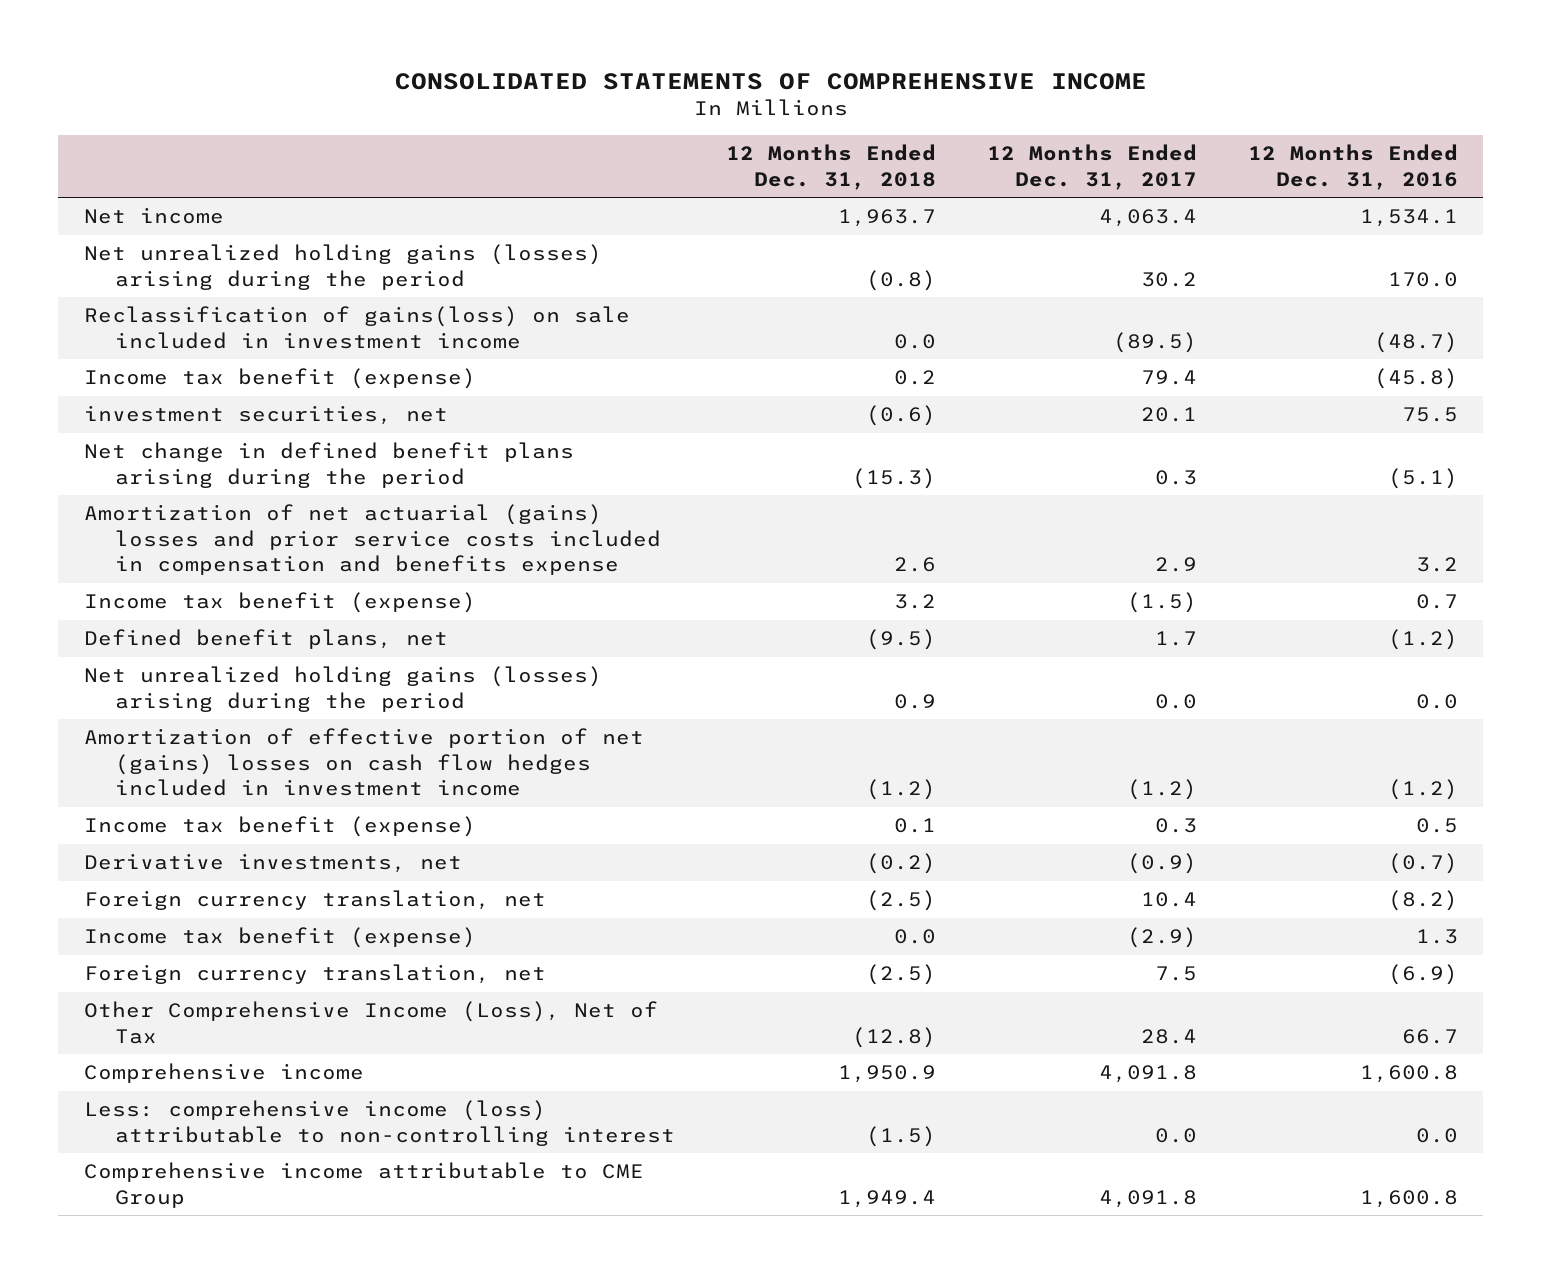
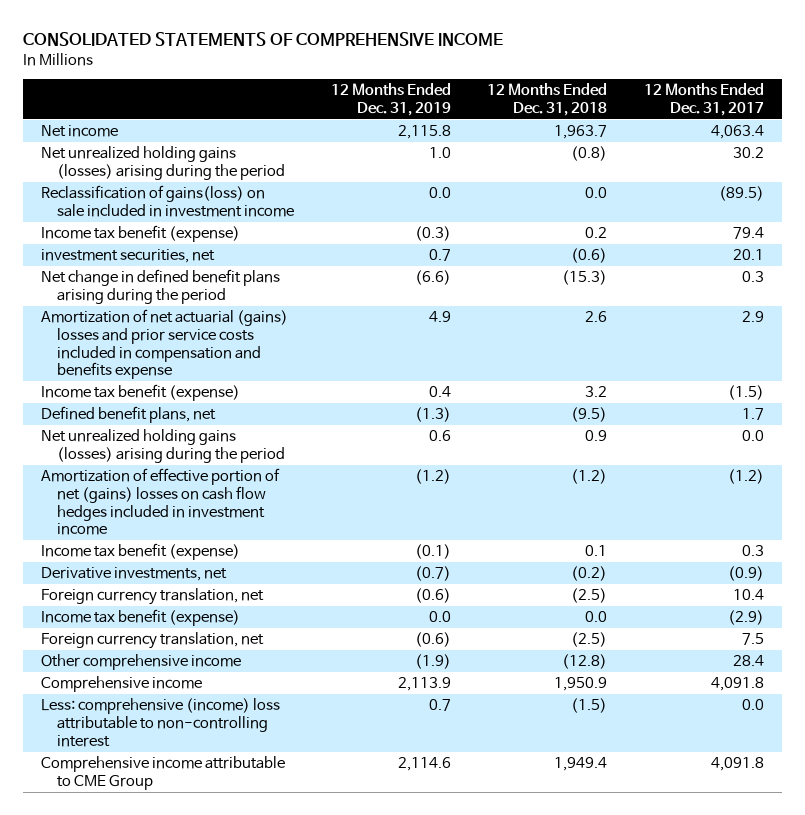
[1247,144,1458,190] 12 Months Ended Dec. 31, 2016 -> none
none -> [330,83,451,117] 12 Months Ended Dec. 31, 2019
[83,1001,658,1044] Other Comprehensive Income (Loss), Net of Tax -> [41,654,242,671] Other comprehensive income
[83,1100,675,1146] Less: comprehensive income (loss) attributable to non-controlling interest -> [41,698,281,747] Less: comprehensive (income) loss attributable to non-controlling interest

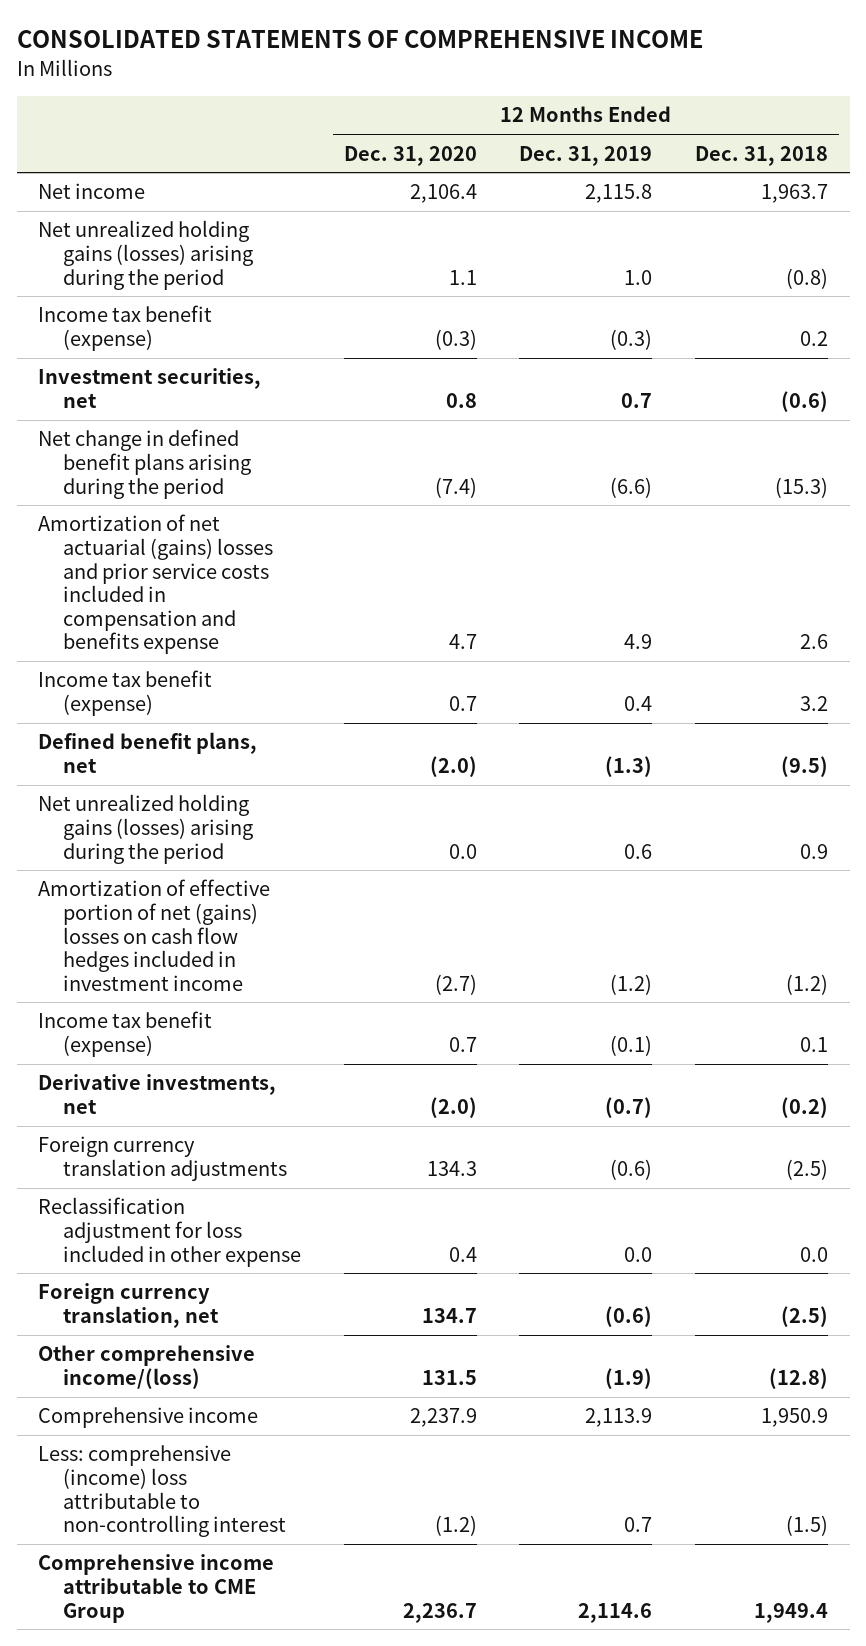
[643,83,764,117] 12 Months Ended Dec. 31, 2017 -> none
none -> [343,145,477,166] Dec. 31, 2020
[41,185,295,217] Reclassification of gains(loss) on sale included in investment income -> none
[41,249,216,264] investment securities, net -> [38,368,262,408] Investment securities, net
[41,609,241,627] Income tax benefit (expense) -> none
[41,588,265,606] Foreign currency translation, net -> [38,1136,287,1181] Foreign currency translation adjustments
none -> [38,1197,301,1267] Reclassification adjustment for loss included in other expense
[41,654,242,671] Other comprehensive income -> [38,1345,256,1389] Other comprehensive income/(loss)

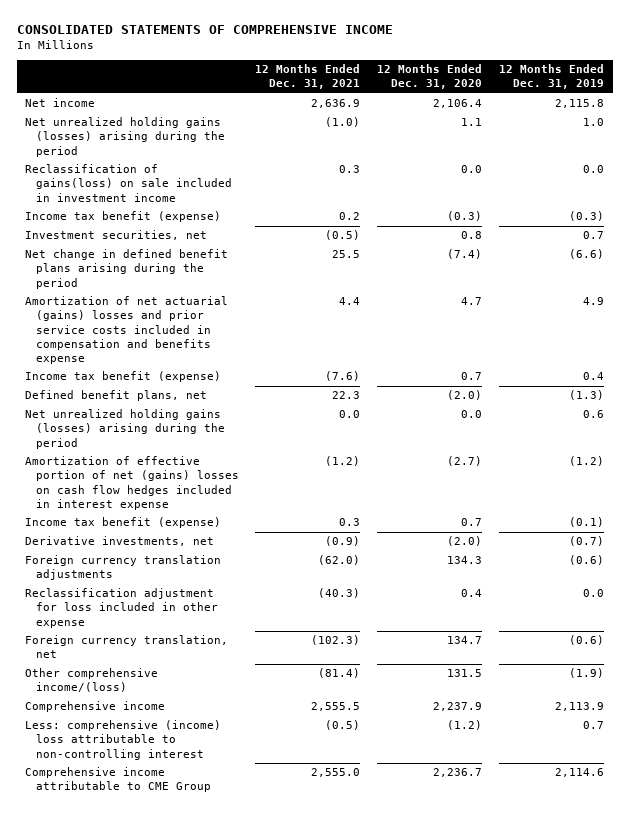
[695,145,829,166] Dec. 31, 2018 -> none
none -> [255,64,361,90] 12 Months Ended Dec. 31, 2021
none -> [25,164,232,202] Reclassification of gains(loss) on sale included in investment income
[38,879,271,991] Amortization of effective portion of net (gains) losses on cash flow hedges included in investment income -> [25,456,239,510] Amortization of effective portion of net (gains) losses on cash flow hedges included in interest expense

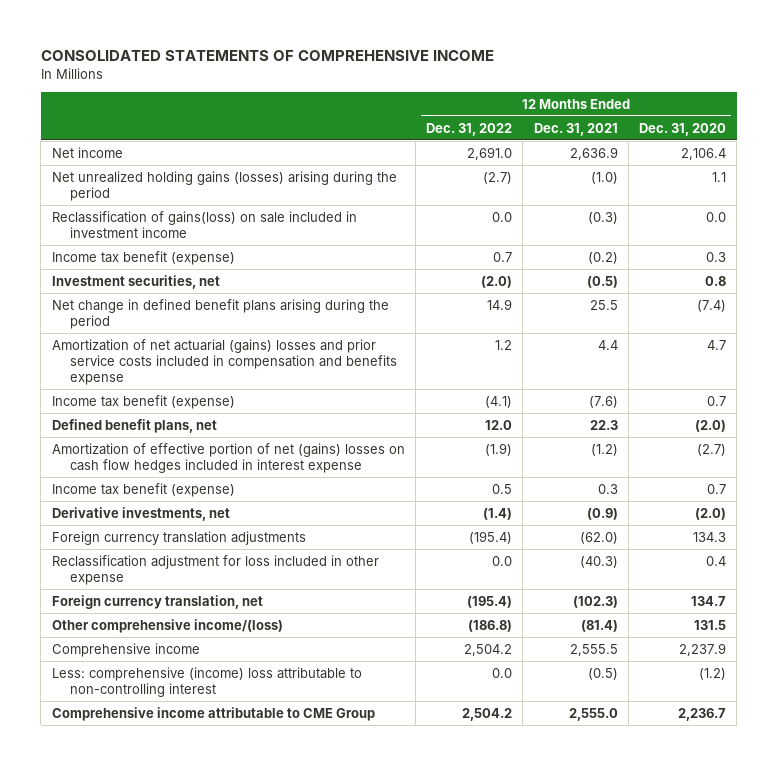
[499,64,605,90] 12 Months Ended Dec. 31, 2019 -> none
none -> [426,122,513,136] Dec. 31, 2022
[339,165,361,174] 0.3 -> [587,211,618,224] (0.3)
[339,212,361,221] 0.2 -> [587,251,618,264] (0.2)
[447,211,483,222] (0.3) -> [706,251,727,262] 0.3
[25,409,225,449] Net unrealized holding gains (losses) arising during the period -> none

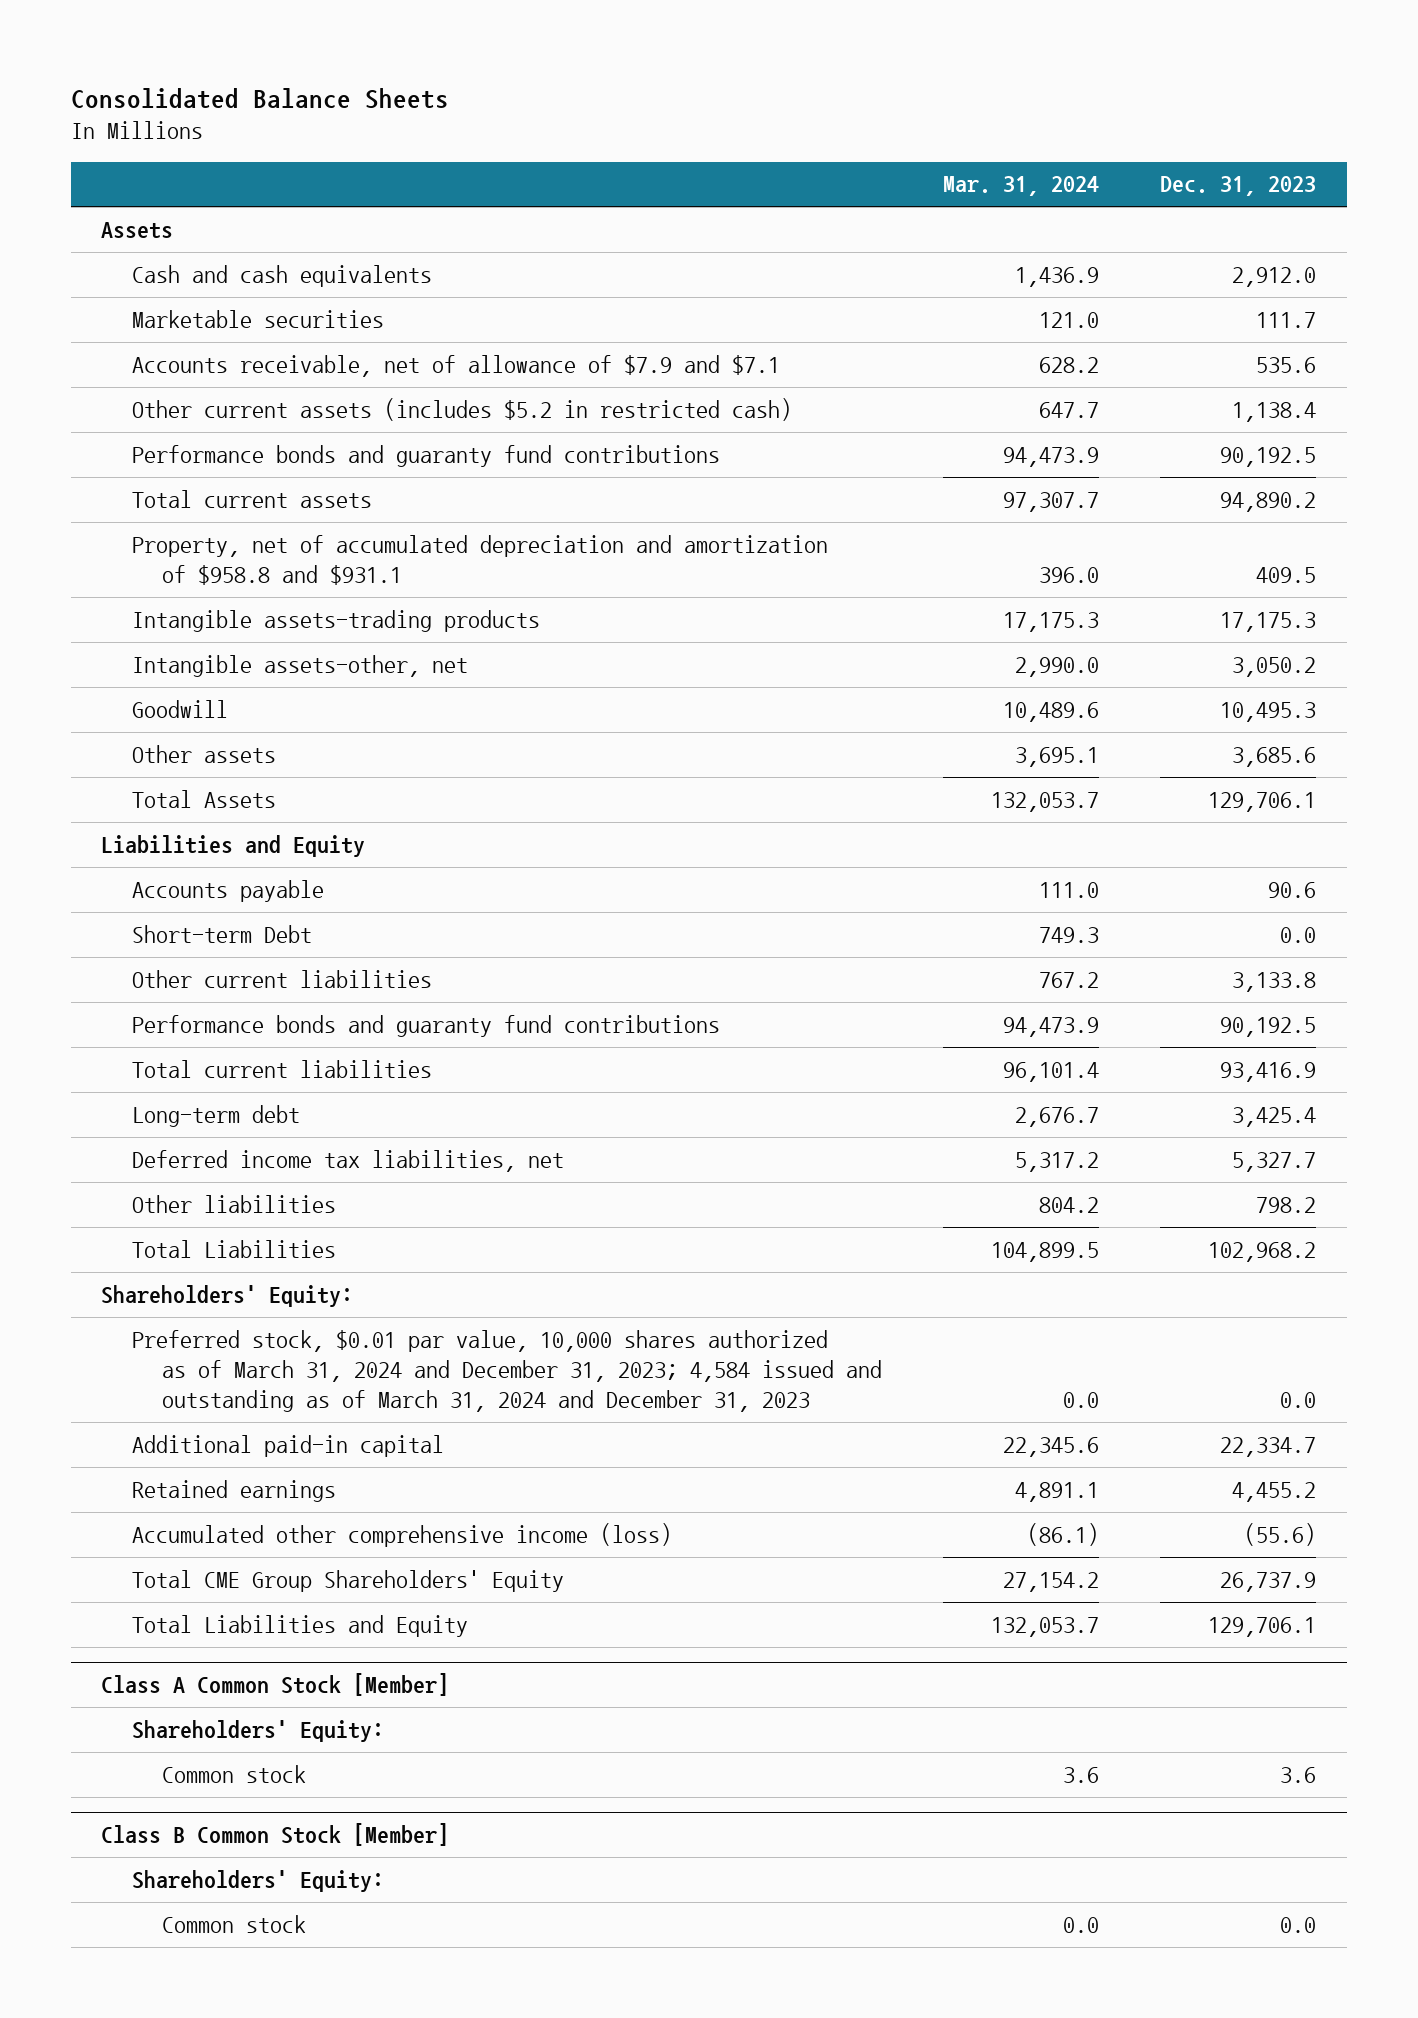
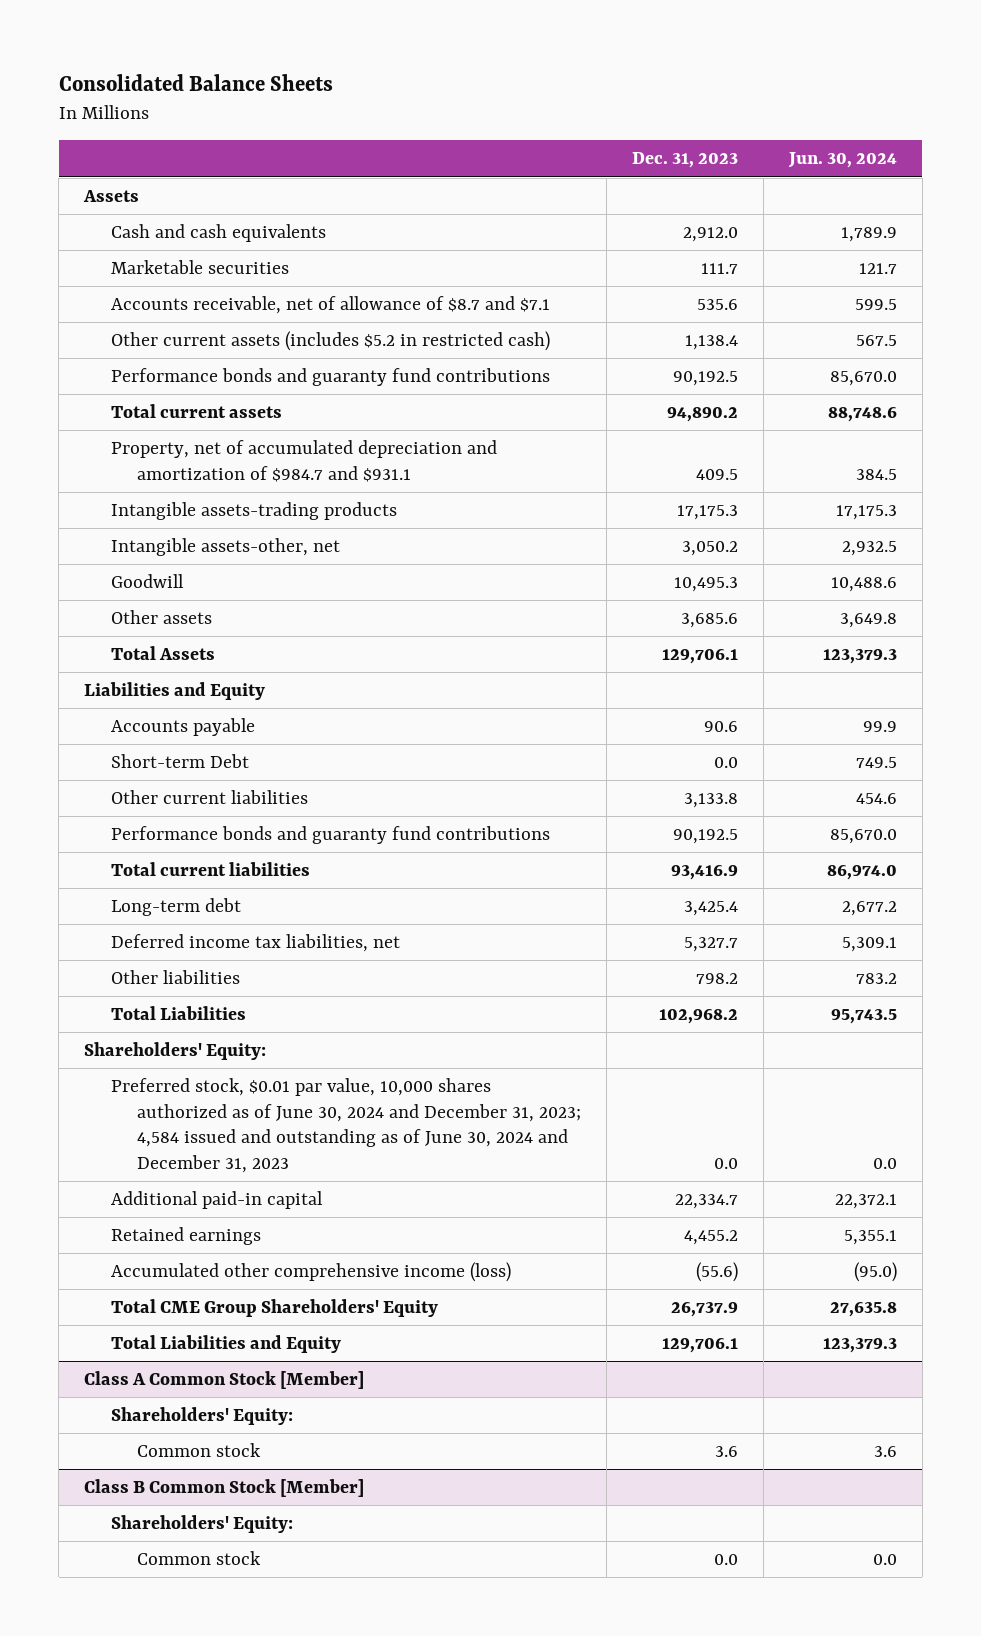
[943,176,1100,197] Mar. 31, 2024 -> none
none -> [787,152,897,169] Jun. 30, 2024
[131,354,780,377] Accounts receivable, net of allowance of $7.9 and $7.1 -> [110,296,550,315] Accounts receivable, net of allowance of $8.7 and $7.1
[131,534,828,585] Property, net of accumulated depreciation and amortization of $958.8 and $931.1 -> [110,440,497,482] Property, net of accumulated depreciation and amortization of $984.7 and $931.1
[131,1329,883,1412] Preferred stock, $0.01 par value, 10,000 shares authorized as of March 31, 2024 and December 31, 2023; 4,584 issued and outstanding as of March 31, 2024 and December 31, 2023 -> [110,1078,582,1173] Preferred stock, $0.01 par value, 10,000 shares authorized as of June 30, 2024 and December 31, 2023; 4,584 issued and outstanding as of June 30, 2024 and December 31, 2023

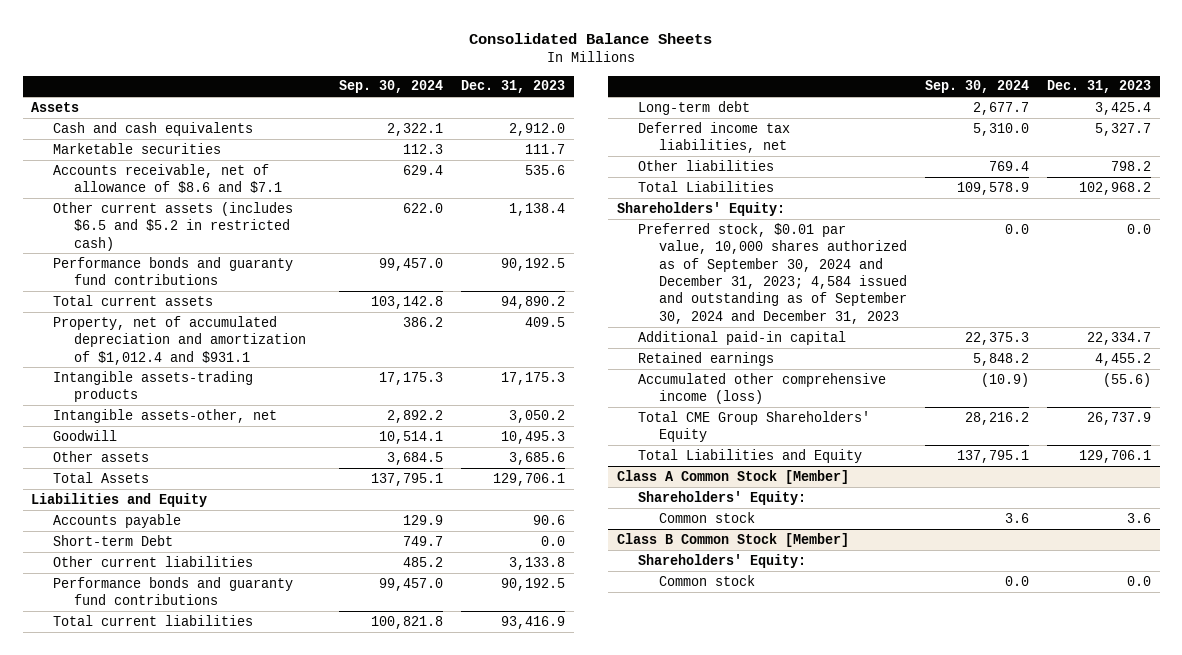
[787,152,897,169] Jun. 30, 2024 -> none
none -> [339,80,444,94] Sep. 30, 2024
[110,296,550,315] Accounts receivable, net of allowance of $8.7 and $7.1 -> [52,163,282,194] Accounts receivable, net of allowance of $8.6 and $7.1
[110,331,550,352] Other current assets (includes $5.2 in restricted cash) -> [52,201,293,251] Other current assets (includes $6.5 and $5.2 in restricted cash)
[110,440,497,482] Property, net of accumulated depreciation and amortization of $984.7 and $931.1 -> [52,315,306,365] Property, net of accumulated depreciation and amortization of $1,012.4 and $931.1
[110,1078,582,1173] Preferred stock, $0.01 par value, 10,000 shares authorized as of June 30, 2024 and December 31, 2023; 4,584 issued and outstanding as of June 30, 2024 and December 31, 2023 -> [638,222,908,324] Preferred stock, $0.01 par value, 10,000 shares authorized as of September 30, 2024 and December 31, 2023; 4,584 issued and outstanding as of September 30, 2024 and December 31, 2023

